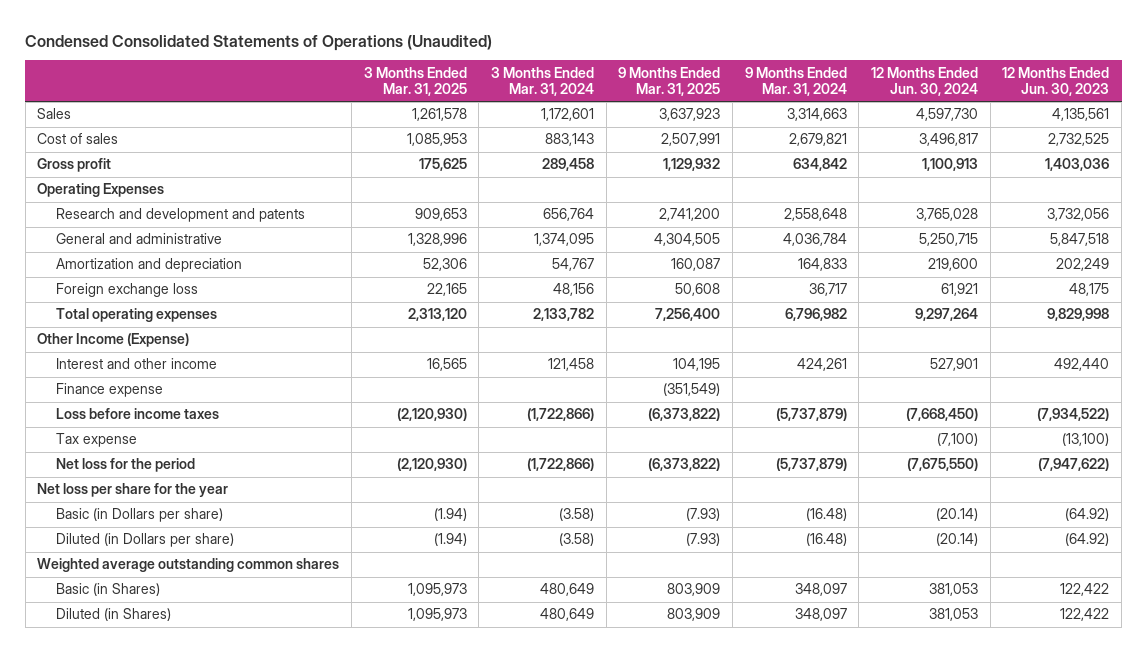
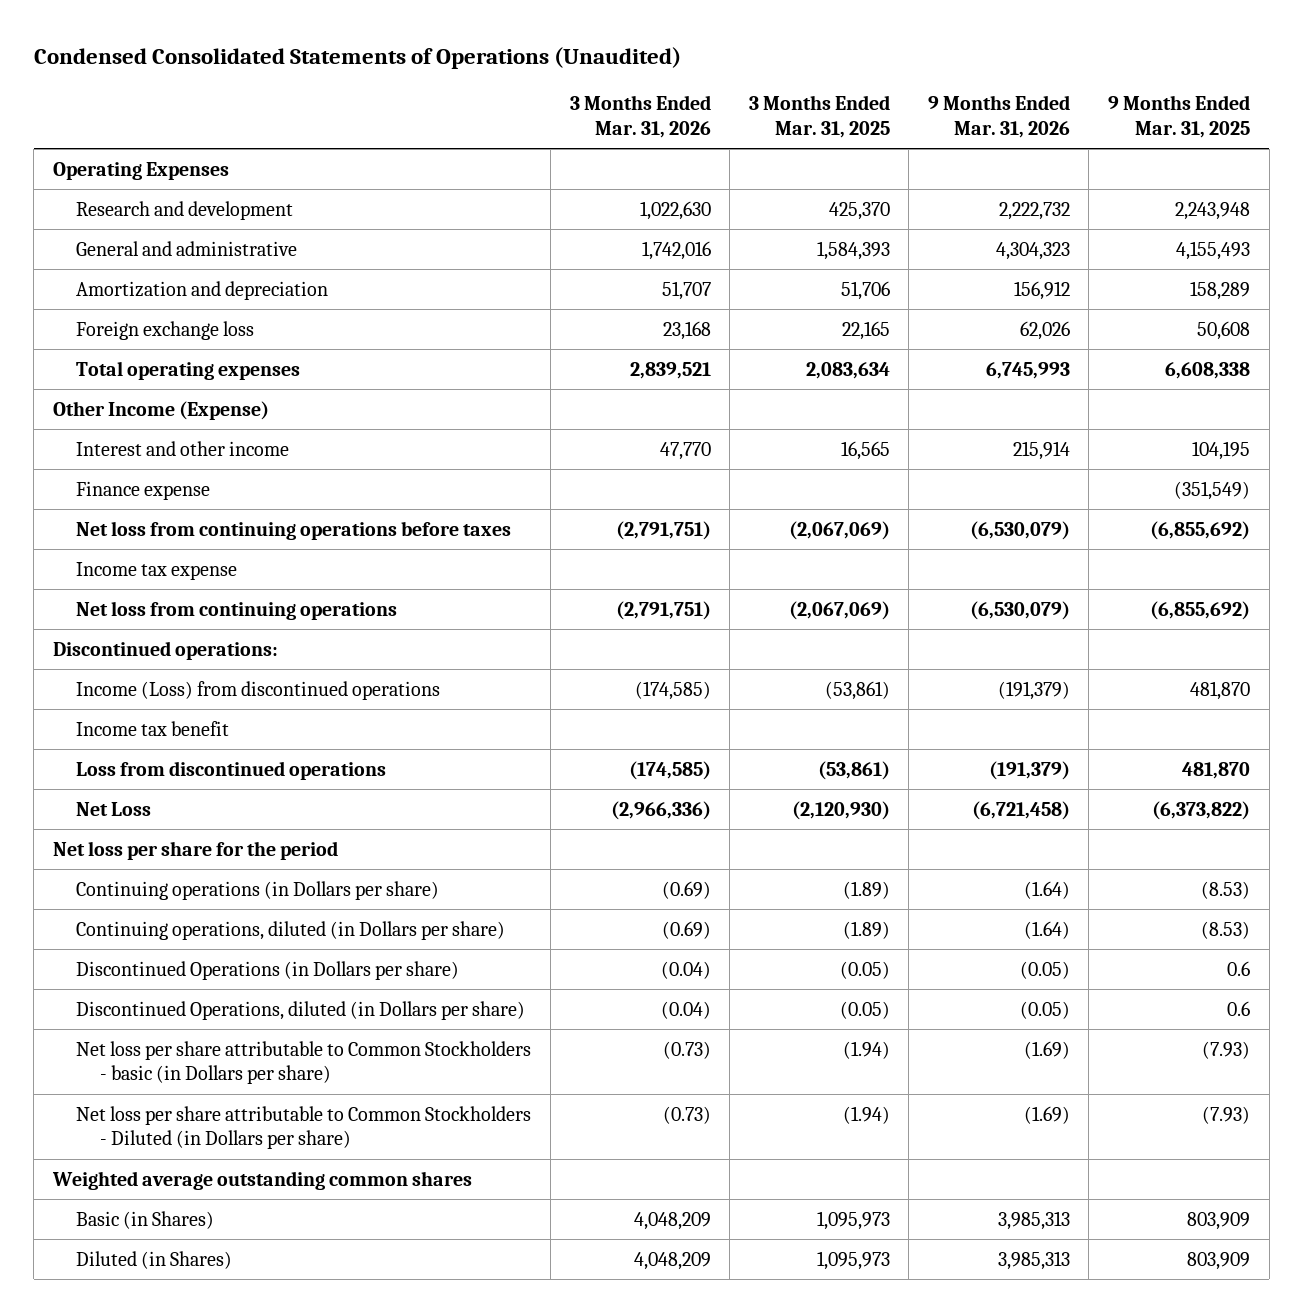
[491,66,595,97] 3 Months Ended Mar. 31, 2024 -> none
[744,66,847,97] 9 Months Ended Mar. 31, 2024 -> none
[871,66,979,97] 12 Months Ended Jun. 30, 2024 -> none
[1002,66,1110,97] 12 Months Ended Jun. 30, 2023 -> none
none -> [569,95,711,139] 3 Months Ended Mar. 31, 2026
none -> [927,95,1070,139] 9 Months Ended Mar. 31, 2026
[37,108,72,120] Sales -> none
[37,133,119,145] Cost of sales -> none
[37,158,112,173] Gross profit -> none
[55,208,305,223] Research and development and patents -> [76,200,294,220] Research and development
[414,208,467,222] 909,653 -> [828,201,890,220] 425,370
[659,208,721,222] 2,741,200 -> [1174,201,1250,220] 2,243,948
[407,233,467,247] 1,328,996 -> [816,240,890,260] 1,584,393
[654,233,721,247] 4,304,505 -> [1175,240,1250,260] 4,155,493
[422,258,467,272] 52,306 -> [840,280,890,300] 51,706
[671,258,721,272] 160,087 -> [1189,280,1250,300] 158,289
[407,308,467,322] 2,313,120 -> [805,361,890,379] 2,083,634
[655,308,721,322] 7,256,400 -> [1164,361,1250,379] 6,608,338
[55,408,219,420] Loss before income taxes -> [76,520,512,540] Net loss from continuing operations before taxes
[396,408,467,422] (2,120,930) -> [788,520,890,540] (2,067,069)
[648,408,721,422] (6,373,822) -> [1149,520,1250,540] (6,855,692)
[55,433,137,448] Tax expense -> [76,561,238,580] Income tax expense
none -> [76,600,398,620] Net loss from continuing operations
none -> [52,640,278,660] Discontinued operations:
none -> [76,680,441,700] Income (Loss) from discontinued operations
none -> [76,720,230,736] Income tax benefit
none -> [76,760,387,780] Loss from discontinued operations
[55,458,195,473] Net loss for the period -> [76,801,152,816] Net Loss
[37,483,229,498] Net loss per share for the year -> [52,840,338,860] Net loss per share for the period
none -> [76,880,440,900] Continuing operations (in Dollars per share)
none -> [76,920,506,940] Continuing operations, diluted (in Dollars per share)
none -> [76,960,460,980] Discontinued Operations (in Dollars per share)
none -> [76,1000,526,1020] Discontinued Operations, diluted (in Dollars per share)
[55,508,223,523] Basic (in Dollars per share) -> [76,1040,532,1085] Net loss per share attributable to Common Stockholders - basic (in Dollars per share)
[55,533,234,548] Diluted (in Dollars per share) -> [76,1105,532,1150] Net loss per share attributable to Common Stockholders - Diluted (in Dollars per share)

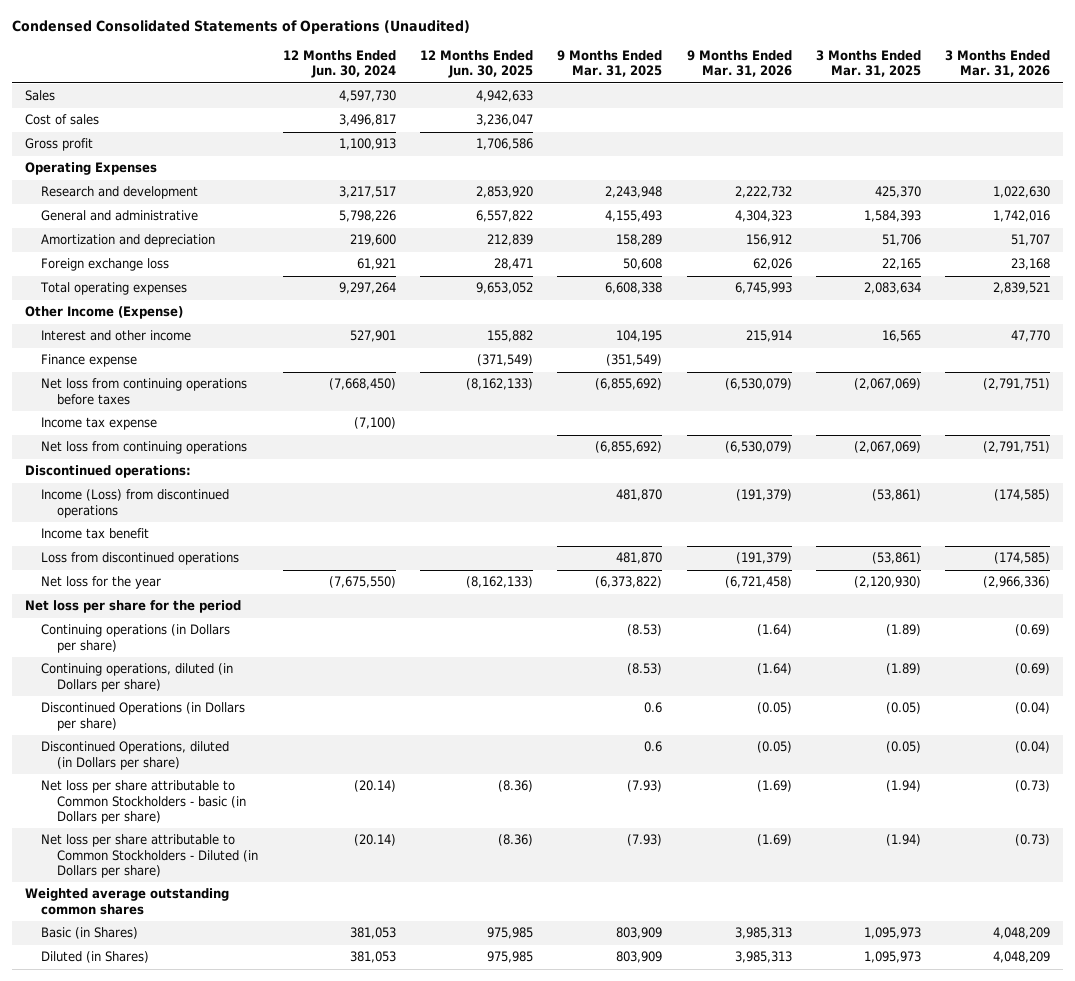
none -> [282,50,396,79] 12 Months Ended Jun. 30, 2024
none -> [420,50,534,79] 12 Months Ended Jun. 30, 2025
none -> [24,90,55,102] Sales
none -> [24,114,99,126] Cost of sales
none -> [24,138,93,152] Gross profit
[76,801,152,816] Net Loss -> [40,576,161,590] Net loss for the year

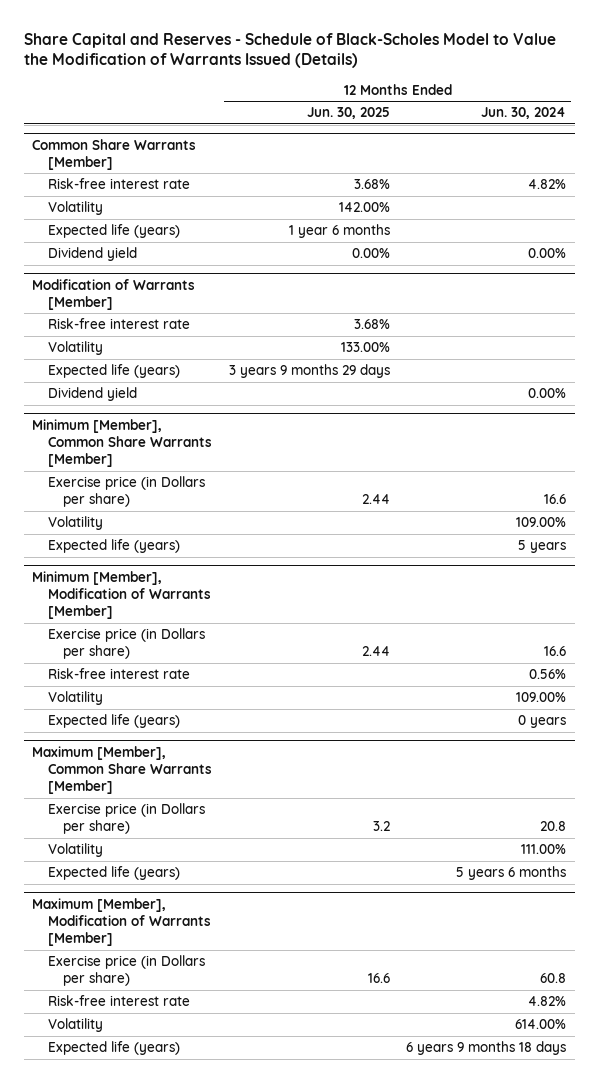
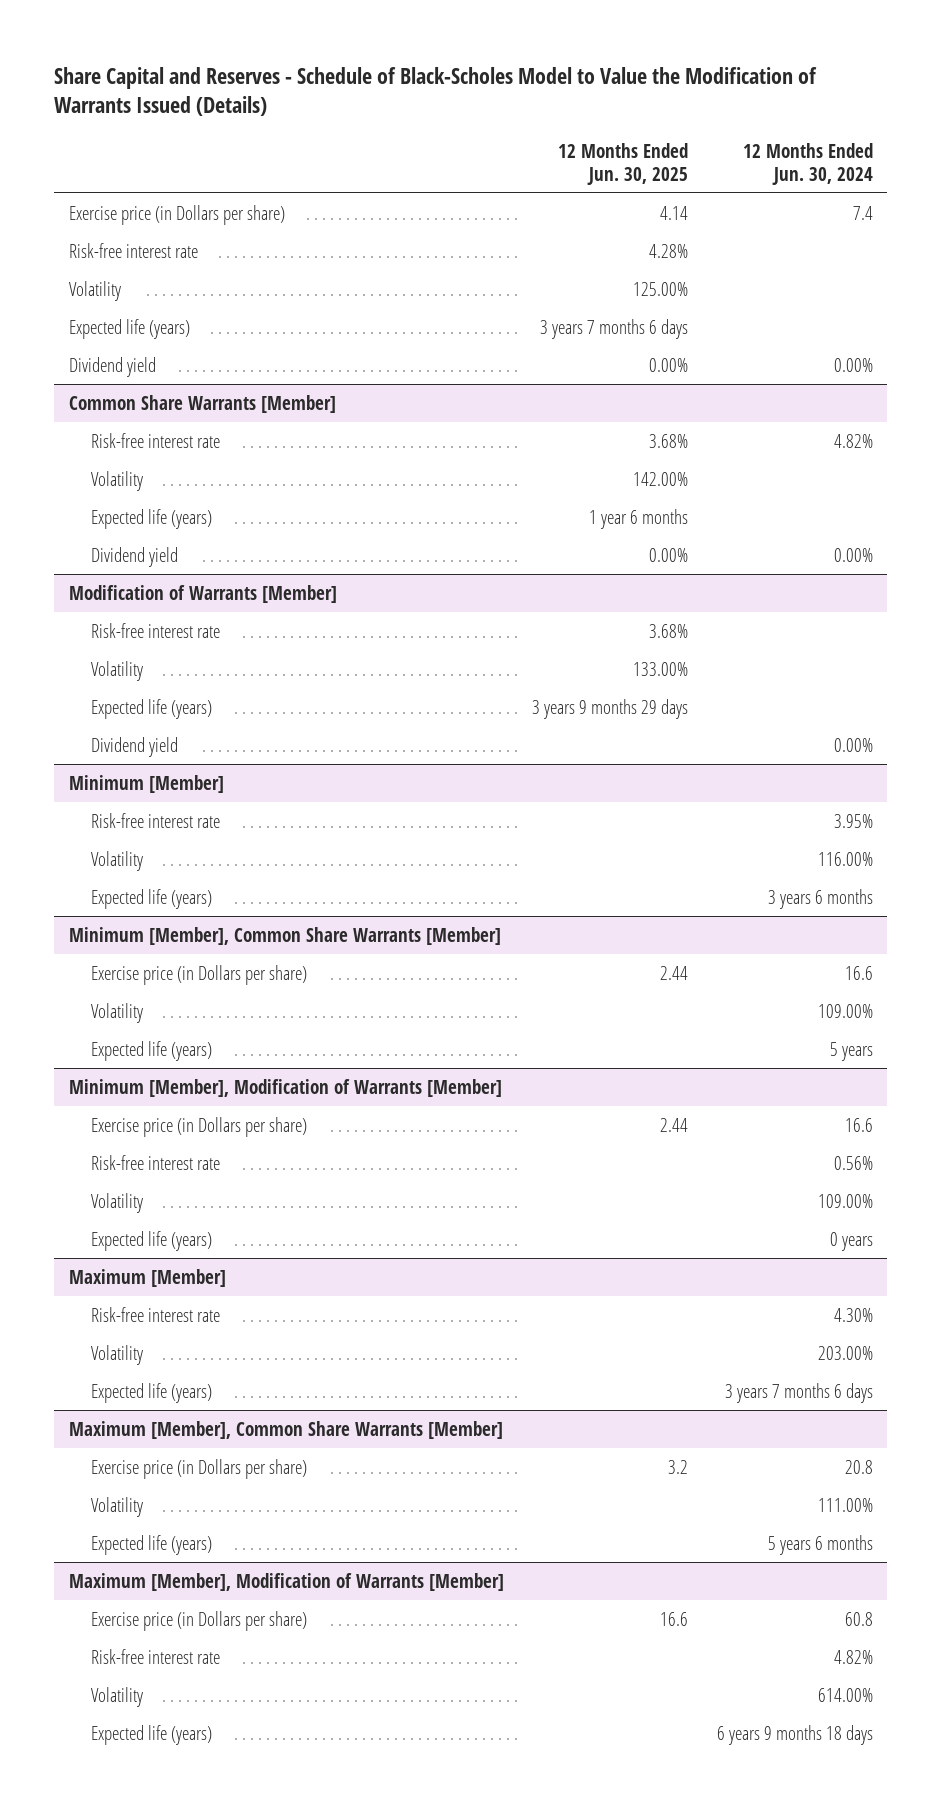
none -> [68,204,285,225] Exercise price (in Dollars per share)
none -> [68,242,198,258] Risk-free interest rate
none -> [68,280,121,301] Volatility
none -> [68,318,190,339] Expected life (years)
none -> [68,356,156,377] Dividend yield
none -> [68,774,224,793] Minimum [Member]
none -> [91,812,221,828] Risk-free interest rate
none -> [91,850,144,871] Volatility
none -> [91,888,213,909] Expected life (years)
none -> [68,1268,226,1287] Maximum [Member]
none -> [91,1306,221,1322] Risk-free interest rate
none -> [91,1344,144,1365] Volatility
none -> [91,1382,213,1403] Expected life (years)

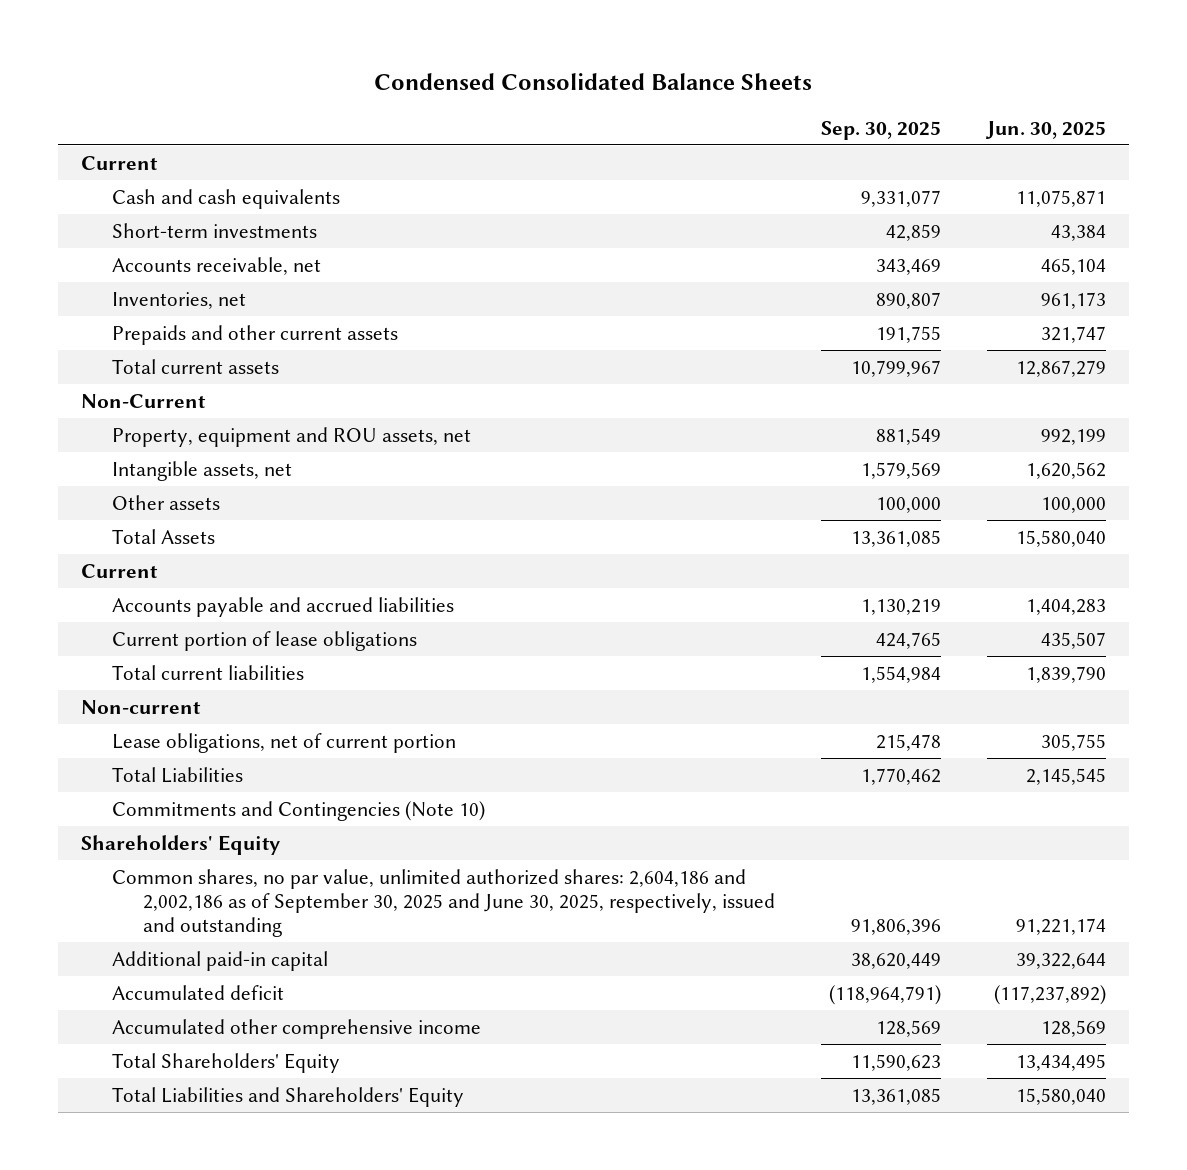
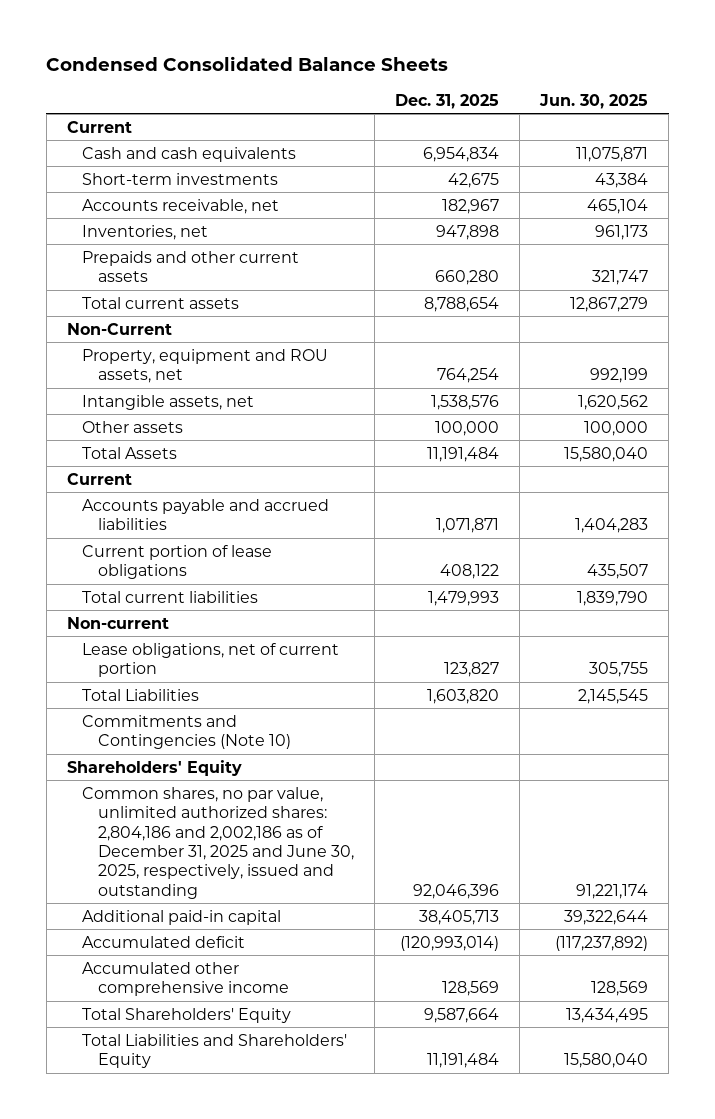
[820,120,941,140] Sep. 30, 2025 -> none
none -> [394,93,499,109] Dec. 31, 2025
[111,868,775,937] Common shares, no par value, unlimited authorized shares: 2,604,186 and 2,002,186 as of September 30, 2025 and June 30, 2025, respectively, issued and outstanding -> [82,786,354,899] Common shares, no par value, unlimited authorized shares: 2,804,186 and 2,002,186 as of December 31, 2025 and June 30, 2025, respectively, issued and outstanding

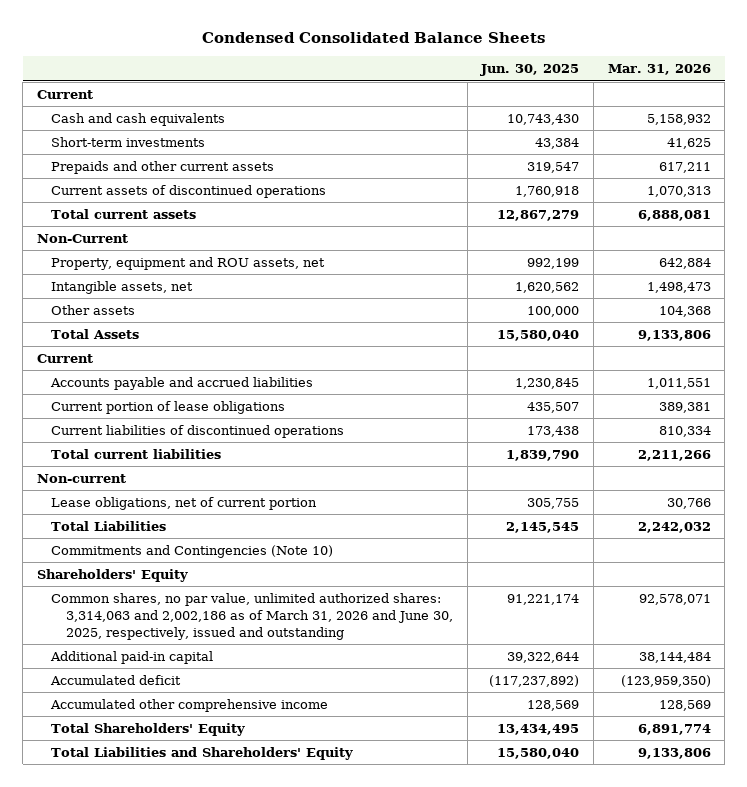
[394,93,499,109] Dec. 31, 2025 -> none
none -> [607,64,711,76] Mar. 31, 2026
[576,146,649,162] 11,075,871 -> [507,113,580,125] 10,743,430
[82,198,280,214] Accounts receivable, net -> none
[82,224,209,240] Inventories, net -> none
[592,270,649,286] 321,747 -> [527,161,580,173] 319,547
none -> [51,184,327,198] Current assets of discontinued operations
[575,518,649,534] 1,404,283 -> [515,377,580,389] 1,230,845
none -> [51,424,345,438] Current liabilities of discontinued operations
[82,786,354,899] Common shares, no par value, unlimited authorized shares: 2,804,186 and 2,002,186 as of December 31, 2025 and June 30, 2025, respectively, issued and outstanding -> [51,592,454,641] Common shares, no par value, unlimited authorized shares: 3,314,063 and 2,002,186 as of March 31, 2026 and June 30, 2025, respectively, issued and outstanding

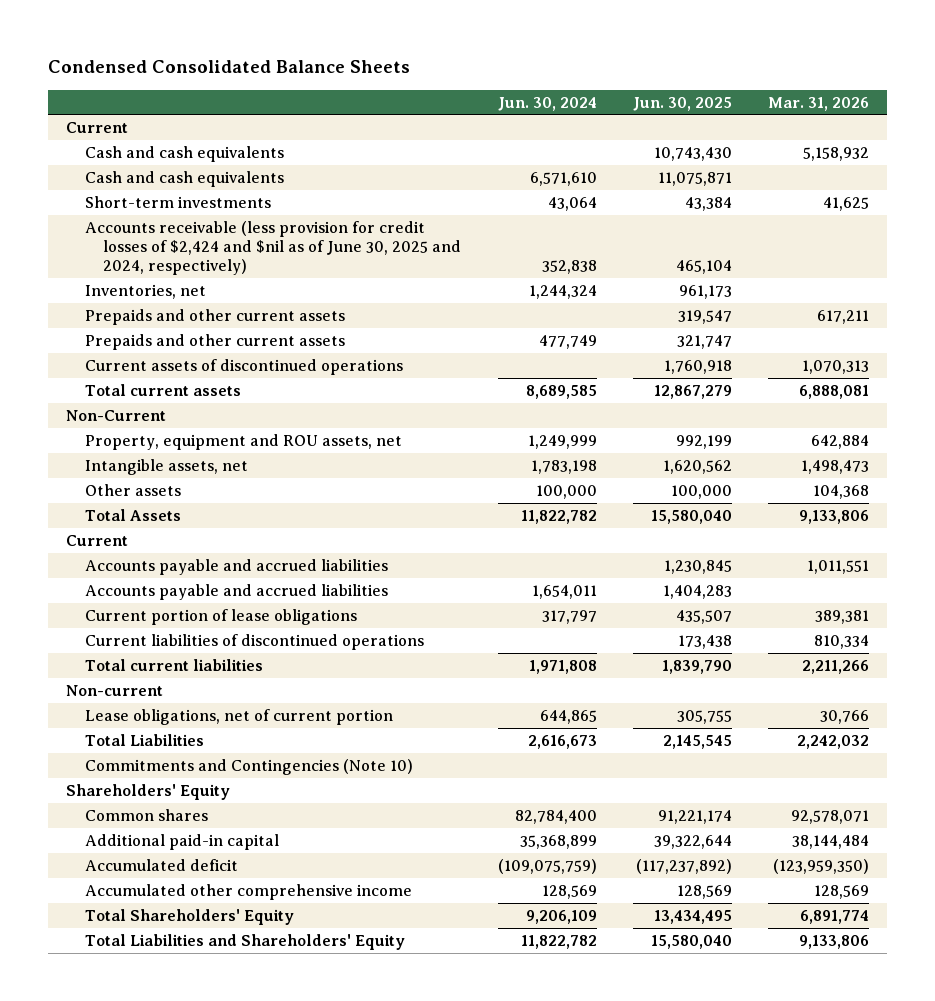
none -> [497,96,597,111] Jun. 30, 2024
none -> [84,170,284,187] Cash and cash equivalents
none -> [84,220,462,276] Accounts receivable (less provision for credit losses of $2,424 and $nil as of June 30, 2025 and 2024, respectively)
none -> [84,283,206,299] Inventories, net
none -> [84,333,345,350] Prepaids and other current assets
none -> [84,583,388,600] Accounts payable and accrued liabilities
[51,592,454,641] Common shares, no par value, unlimited authorized shares: 3,314,063 and 2,002,186 as of March 31, 2026 and June 30, 2025, respectively, issued and outstanding -> [84,808,208,821] Common shares

